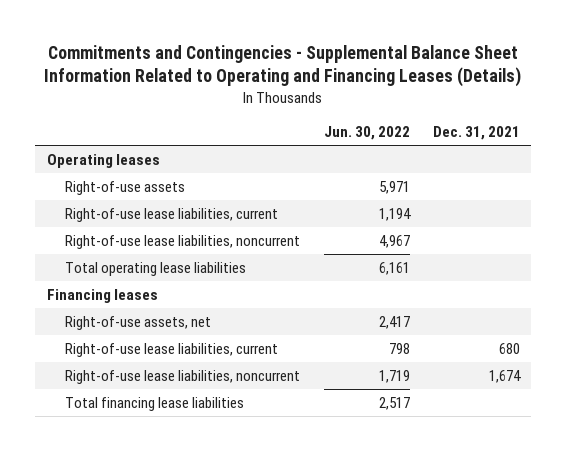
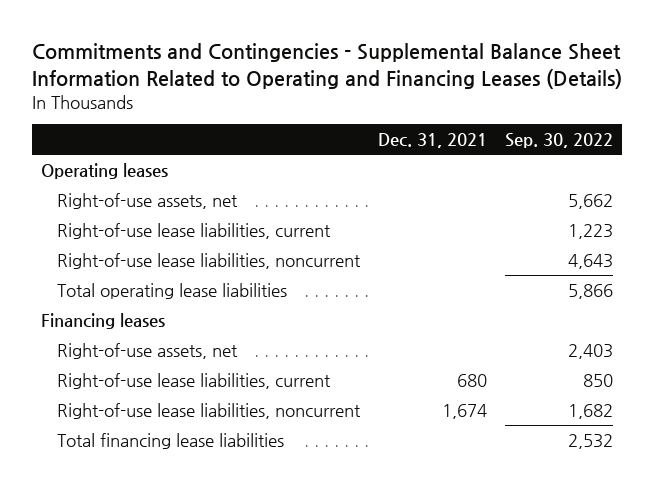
[323,126,410,141] Jun. 30, 2022 -> none
none -> [505,133,614,149] Sep. 30, 2022
[65,181,186,196] Right-of-use assets -> [56,192,238,209] Right-of-use assets, net

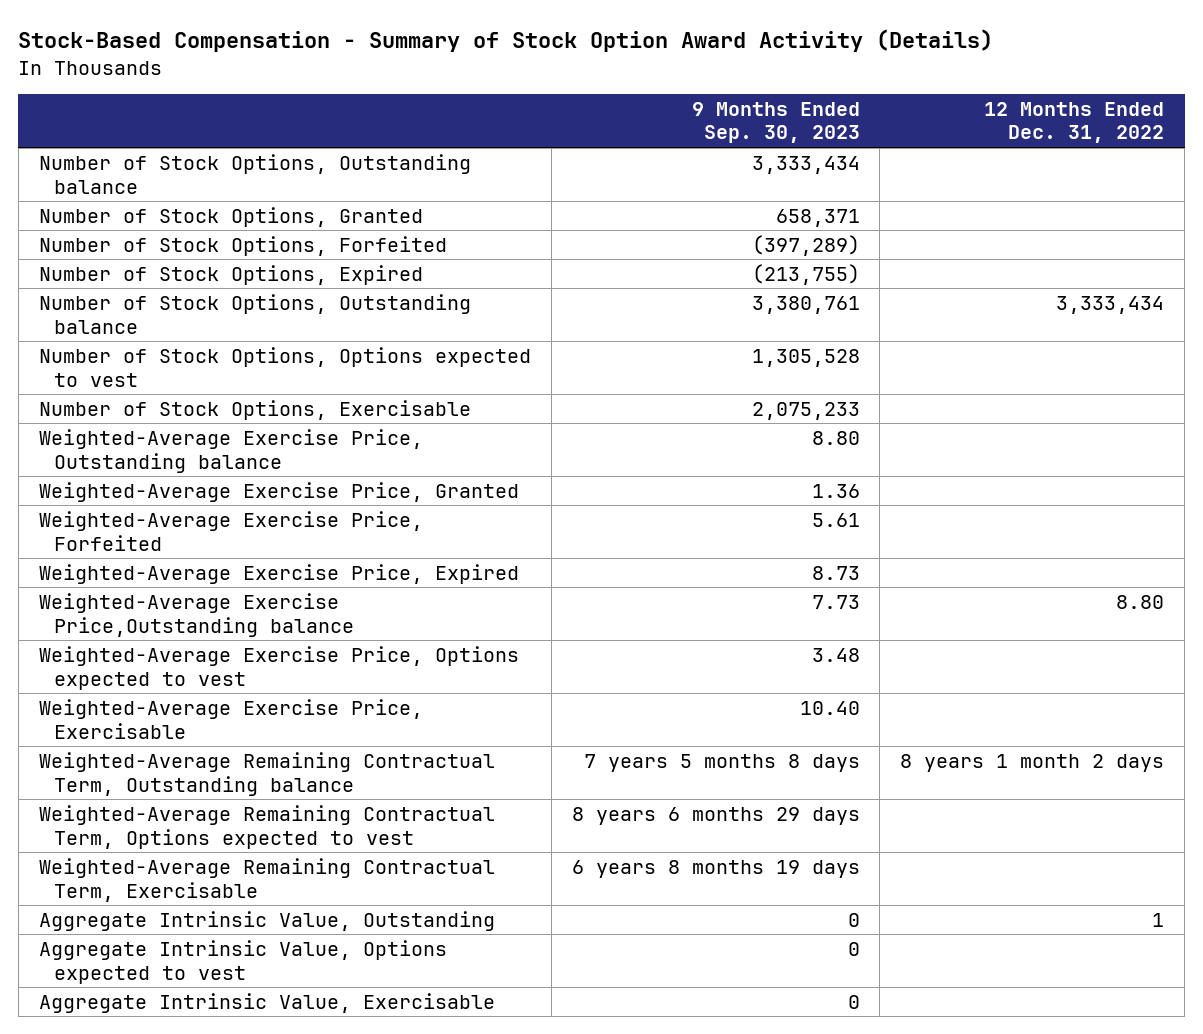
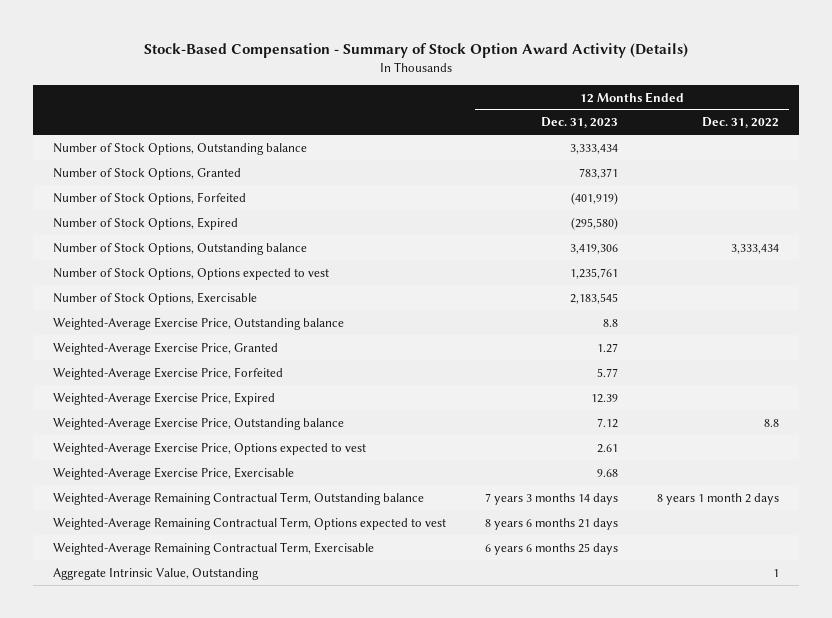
[691,101,860,144] 9 Months Ended Sep. 30, 2023 -> none
none -> [541,117,619,129] Dec. 31, 2023
[38,592,354,637] Weighted-Average Exercise Price,Outstanding balance -> [52,416,344,430] Weighted-Average Exercise Price, Outstanding balance
[1116,594,1165,609] 8.80 -> [764,418,780,427] 8.8
[38,939,447,984] Aggregate Intrinsic Value, Options expected to vest -> none
[38,992,495,1013] Aggregate Intrinsic Value, Exercisable -> none

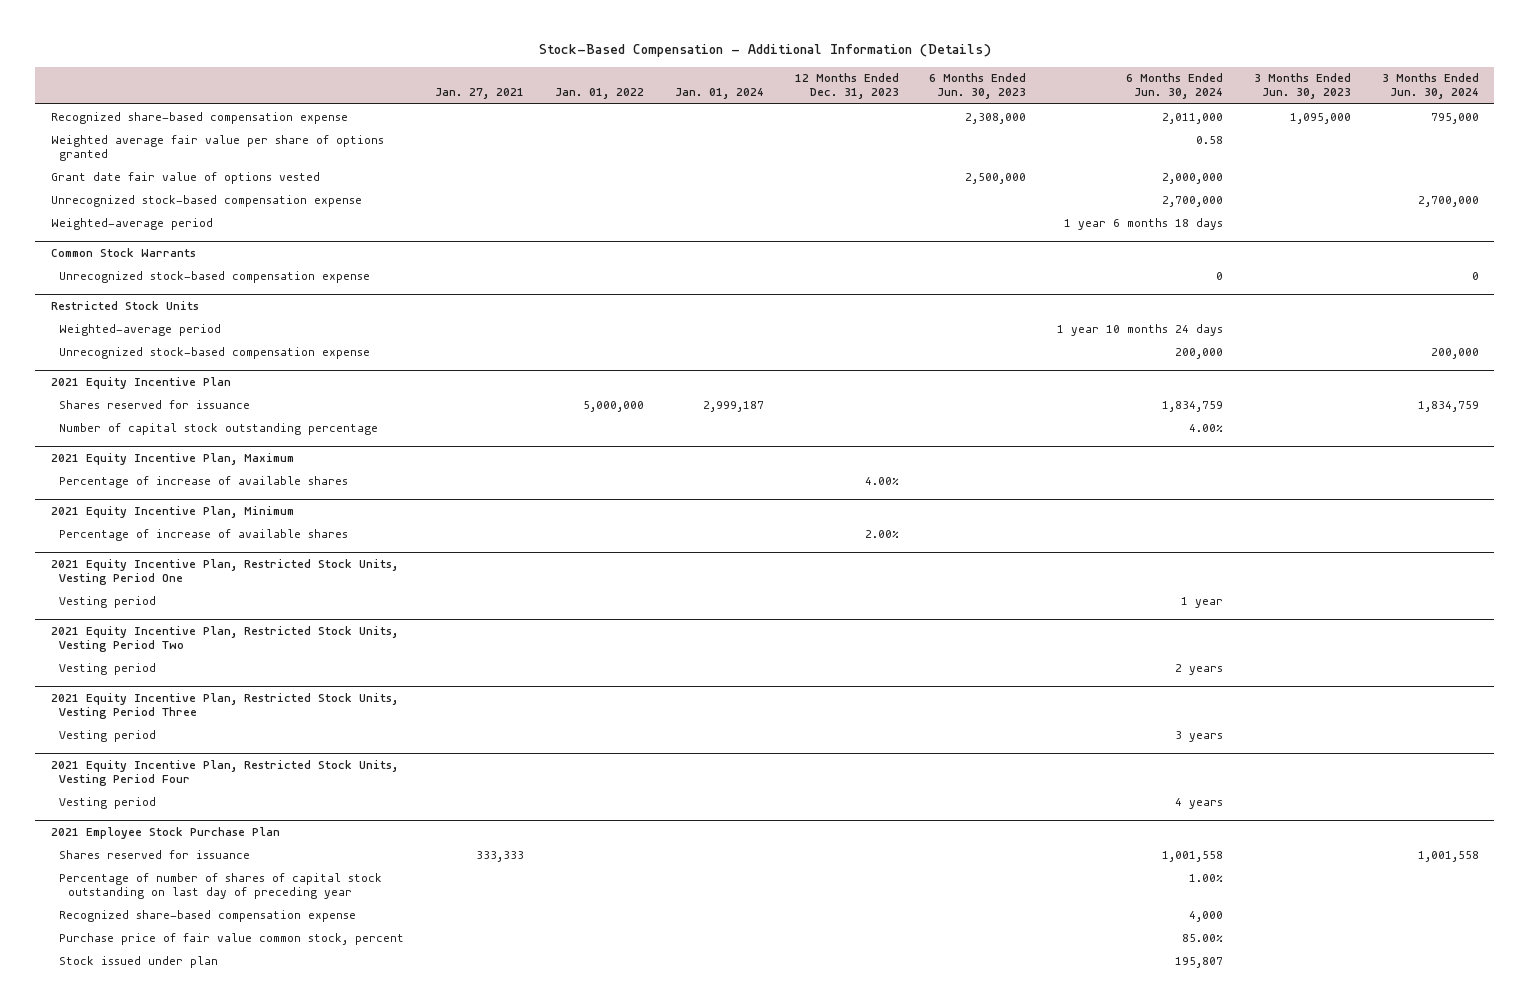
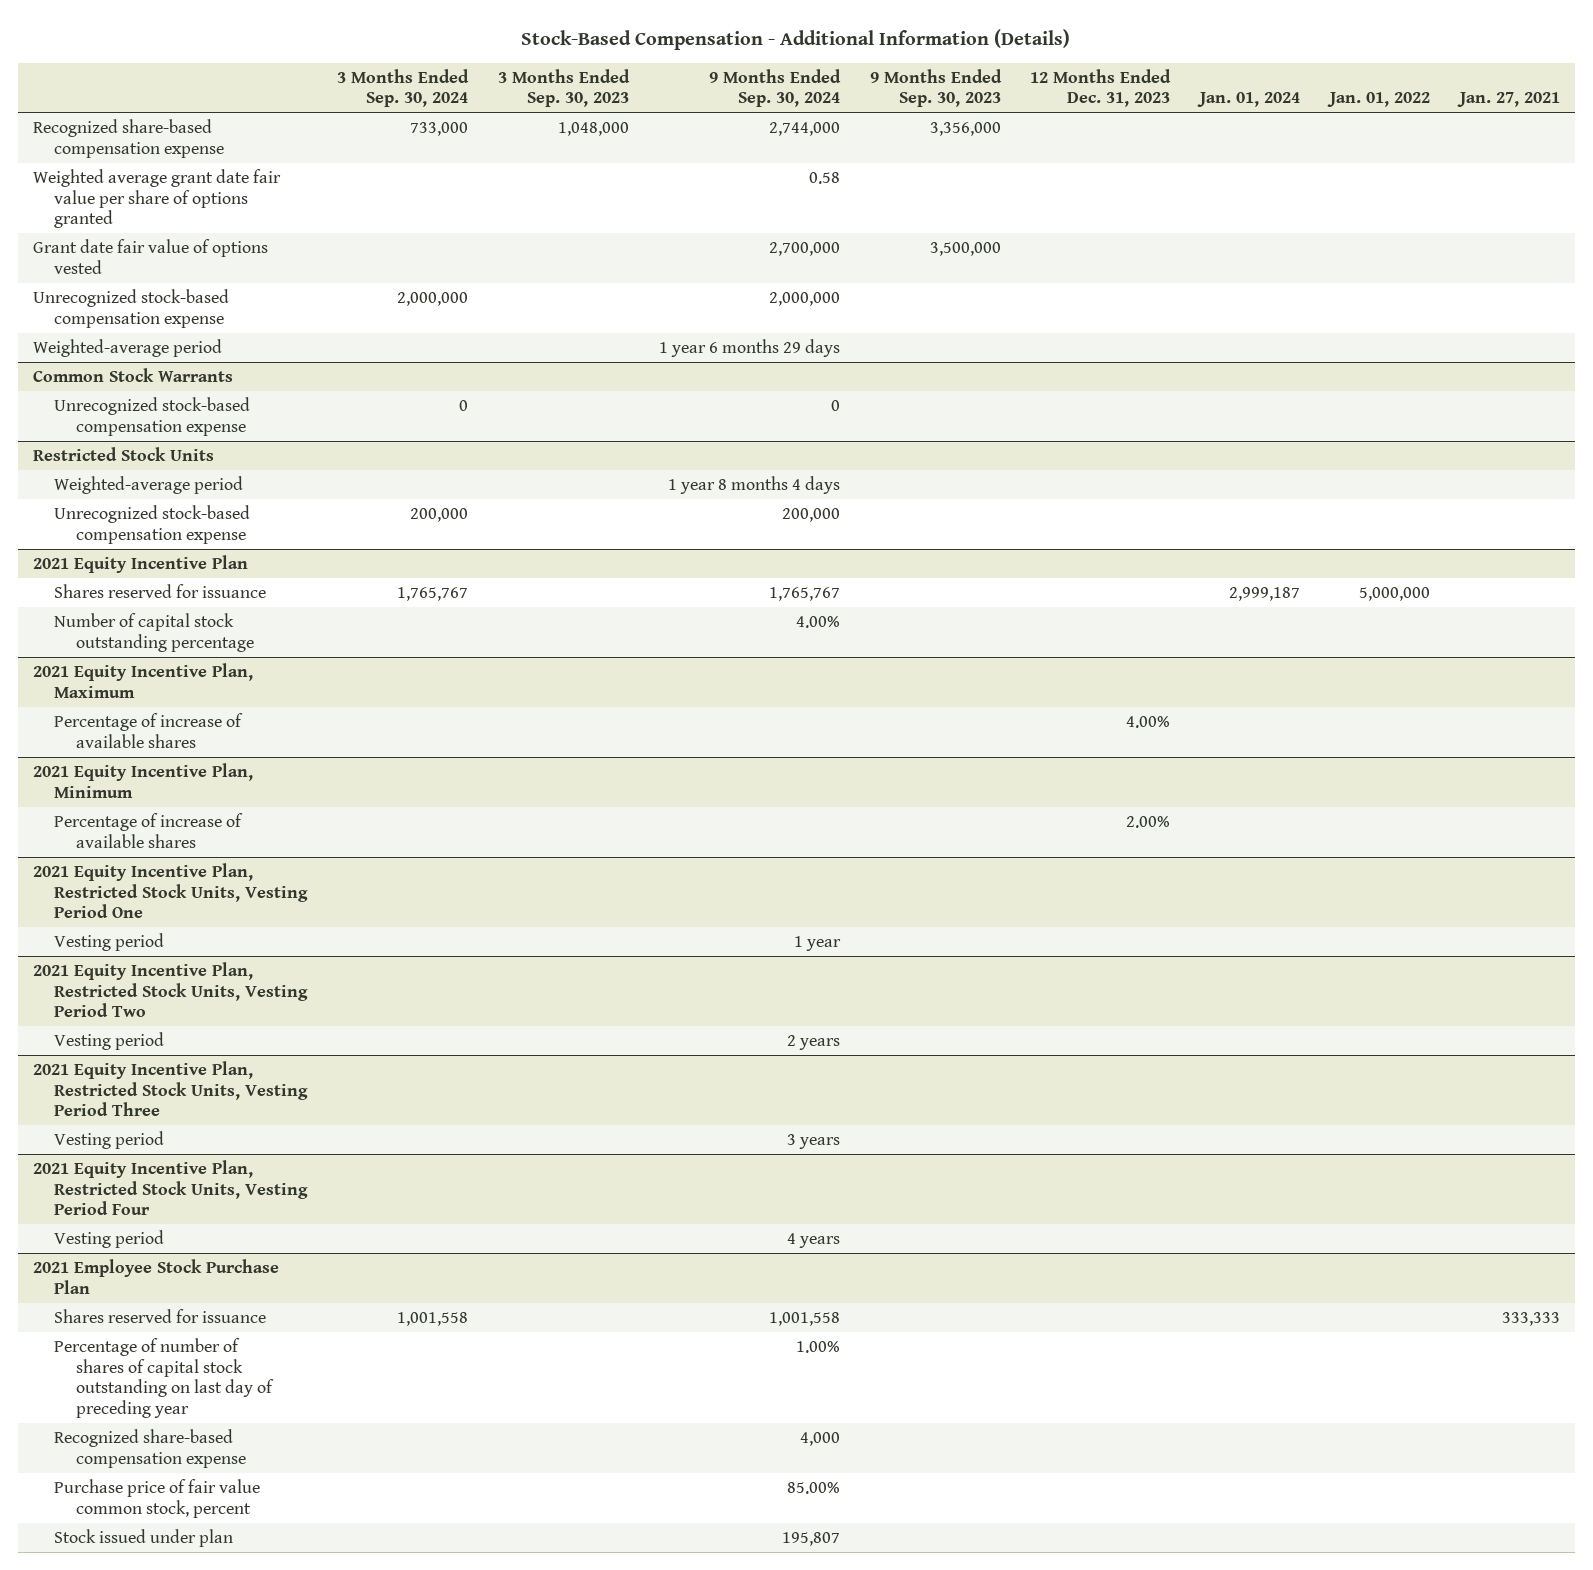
[929,73,1027,100] 6 Months Ended Jun. 30, 2023 -> none
[1126,73,1224,100] 6 Months Ended Jun. 30, 2024 -> none
[1253,73,1351,100] 3 Months Ended Jun. 30, 2023 -> none
[1381,73,1479,100] 3 Months Ended Jun. 30, 2024 -> none
none -> [337,68,470,108] 3 Months Ended Sep. 30, 2024
none -> [498,68,631,108] 3 Months Ended Sep. 30, 2023
none -> [708,68,841,108] 9 Months Ended Sep. 30, 2024
none -> [869,68,1002,108] 9 Months Ended Sep. 30, 2023
[50,134,384,161] Weighted average fair value per share of options granted -> [32,169,281,229] Weighted average grant date fair value per share of options granted

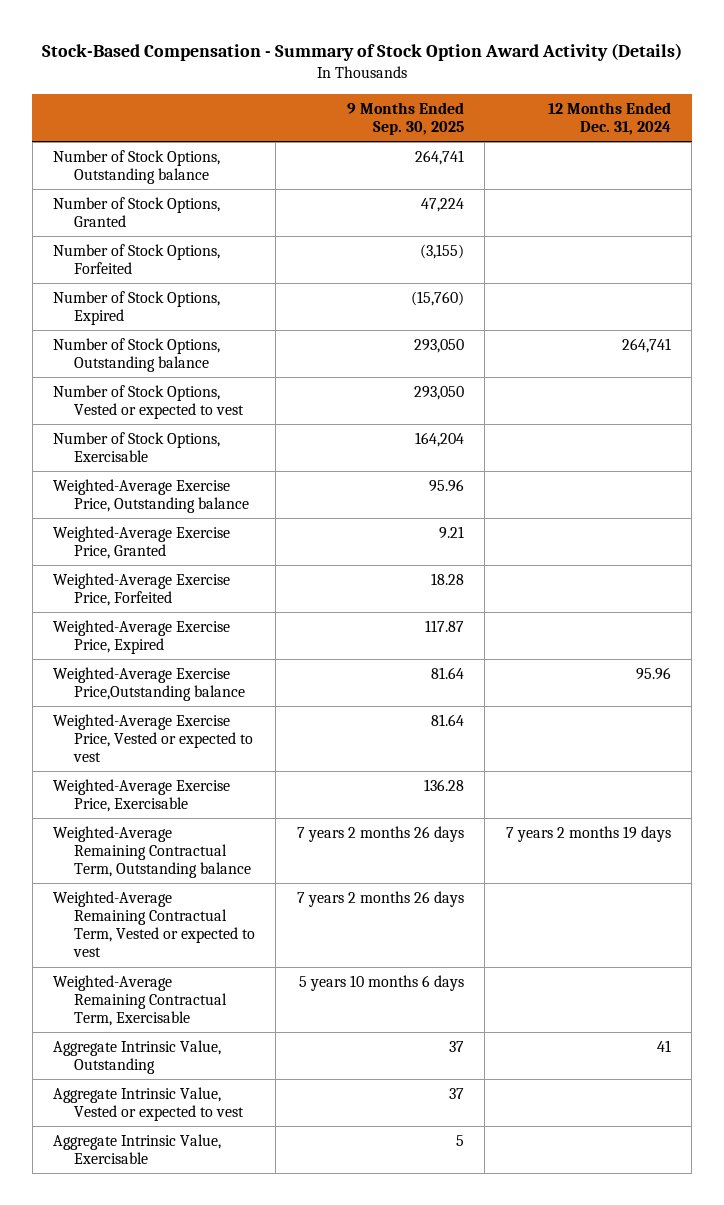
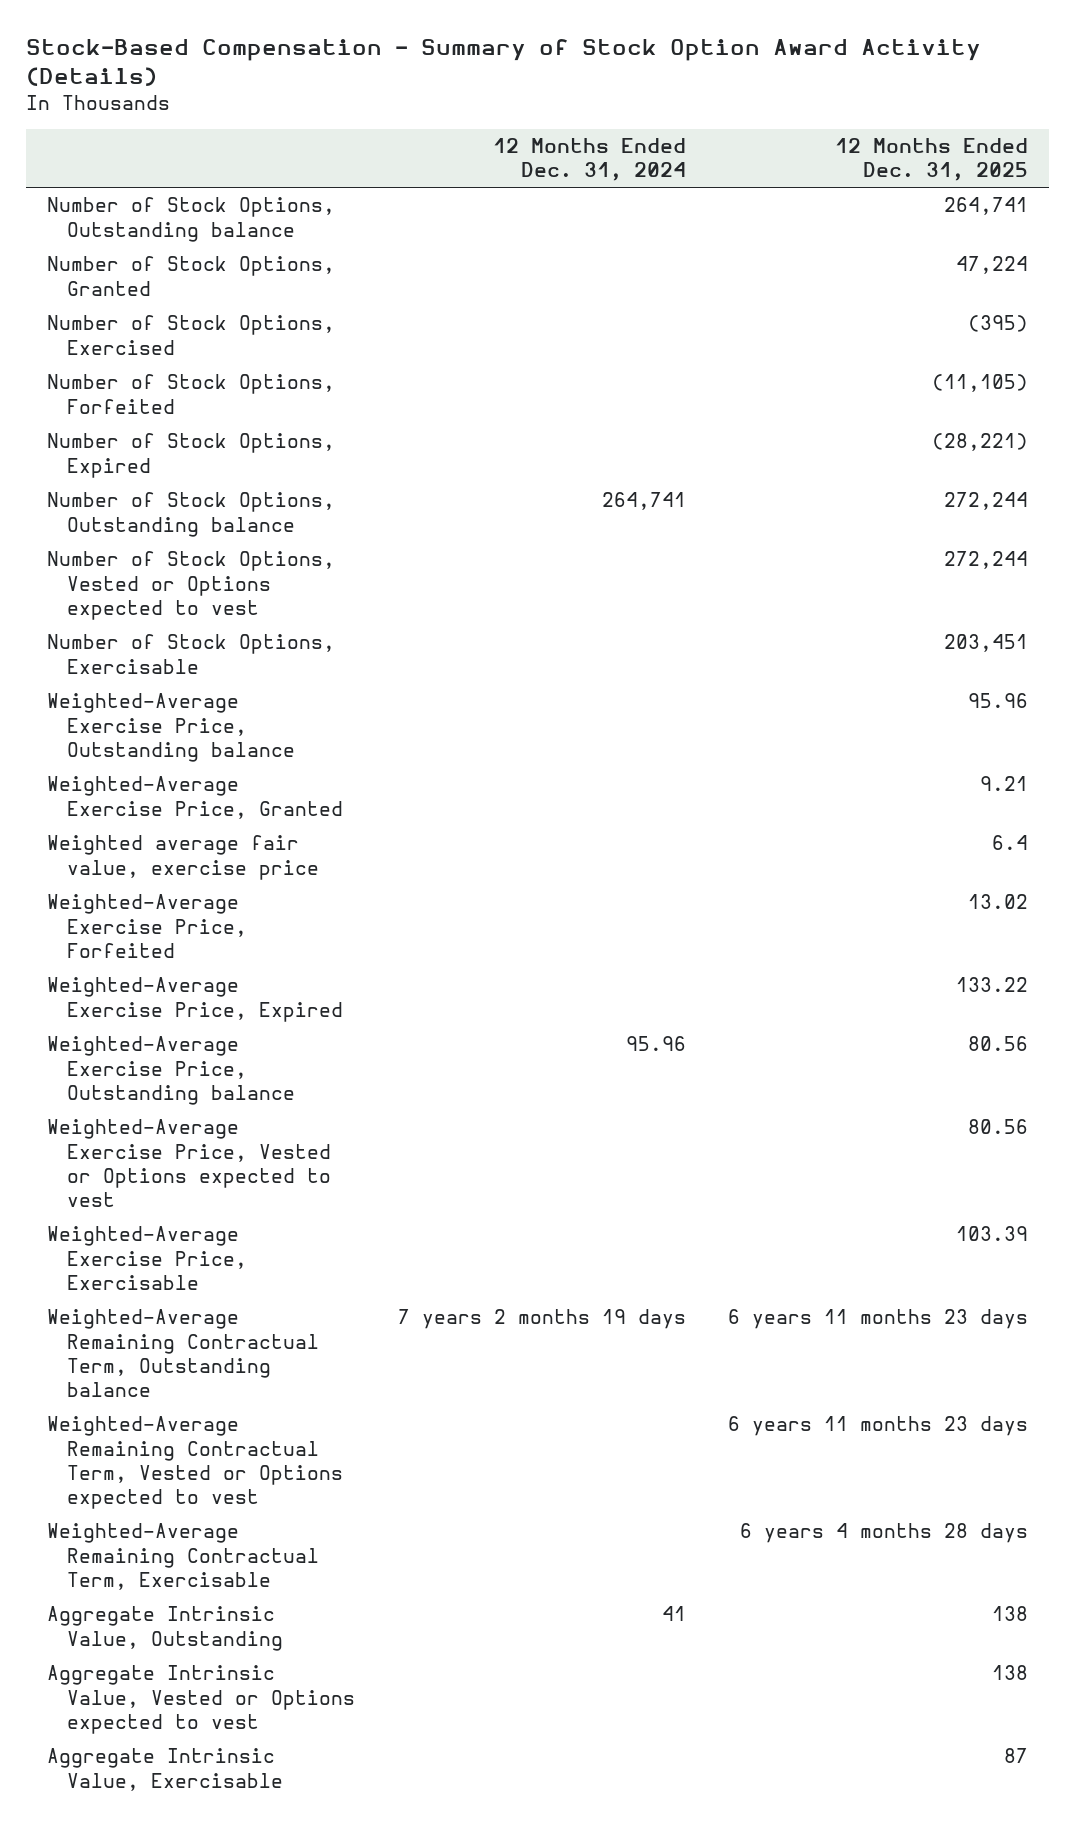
[346,101,464,136] 9 Months Ended Sep. 30, 2025 -> none
none -> [835,137,1029,182] 12 Months Ended Dec. 31, 2025
none -> [47,315,336,355] Number of Stock Options, Exercised
[53,384,245,420] Number of Stock Options, Vested or expected to vest -> [47,551,336,621] Number of Stock Options, Vested or Options expected to vest
none -> [47,835,320,880] Weighted average fair value, exercise price
[53,666,246,702] Weighted-Average Exercise Price,Outstanding balance -> [47,1036,296,1106] Weighted-Average Exercise Price, Outstanding balance
[53,713,254,763] Weighted-Average Exercise Price, Vested or expected to vest -> [47,1119,332,1208] Weighted-Average Exercise Price, Vested or Options expected to vest
[53,890,256,958] Weighted-Average Remaining Contractual Term, Vested or expected to vest -> [47,1416,344,1510] Weighted-Average Remaining Contractual Term, Vested or Options expected to vest
[53,1086,245,1122] Aggregate Intrinsic Value, Vested or expected to vest -> [47,1665,356,1735] Aggregate Intrinsic Value, Vested or Options expected to vest

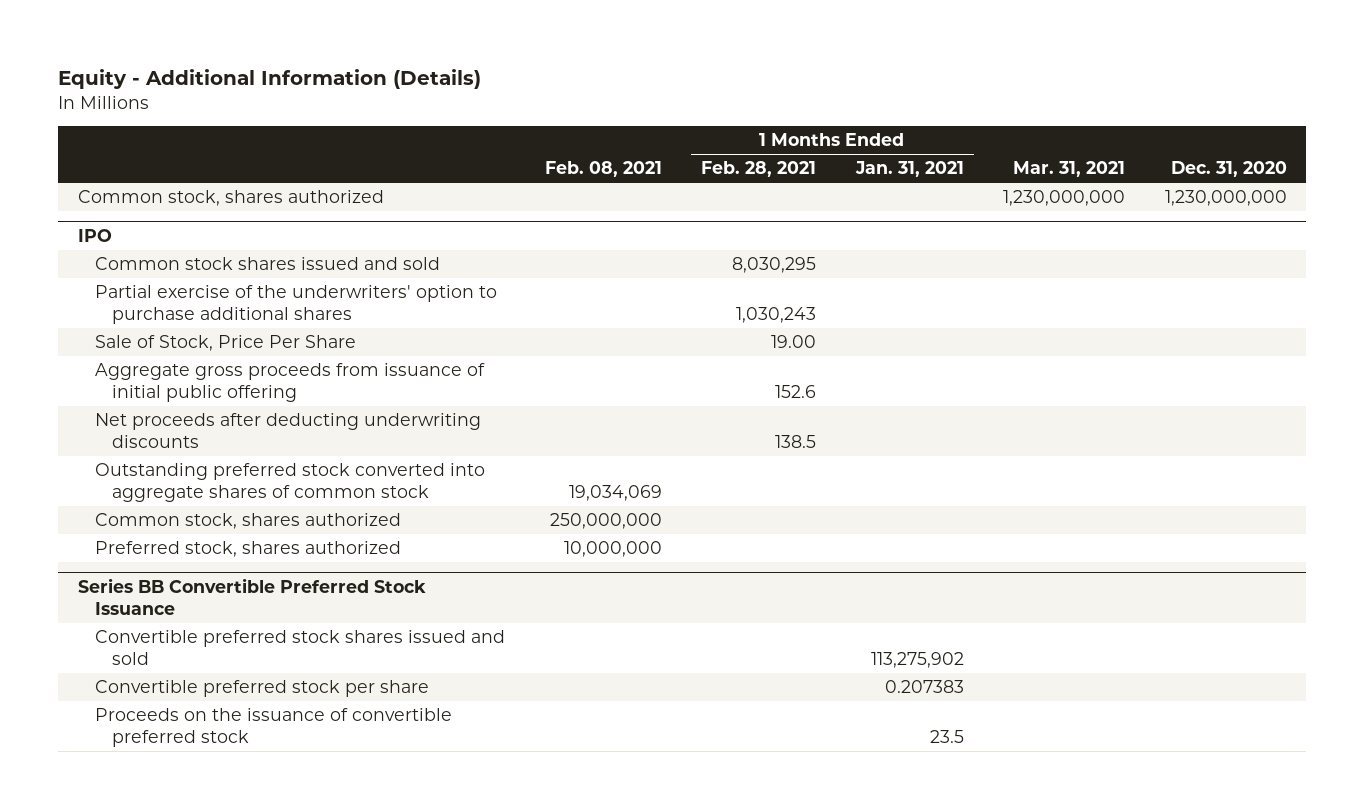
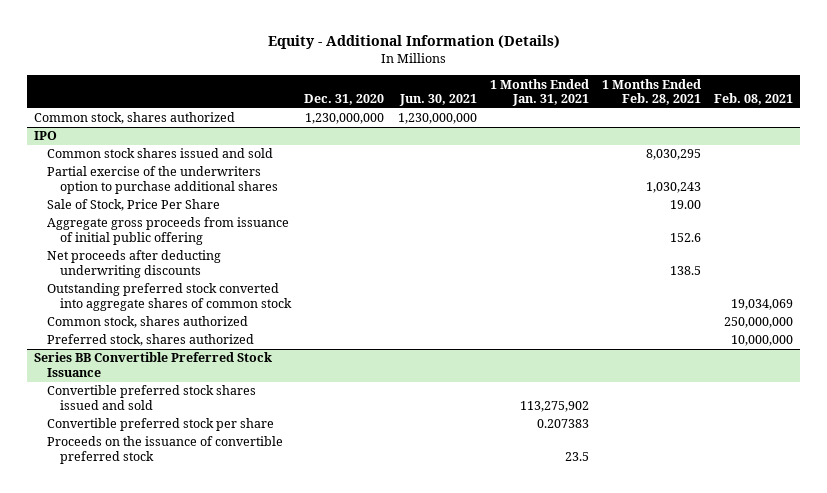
[1013,161,1126,178] Mar. 31, 2021 -> none
none -> [398,94,477,107] Jun. 30, 2021
[95,285,498,324] Partial exercise of the underwriters' option to purchase additional shares -> [47,166,279,195] Partial exercise of the underwriters option to purchase additional shares

